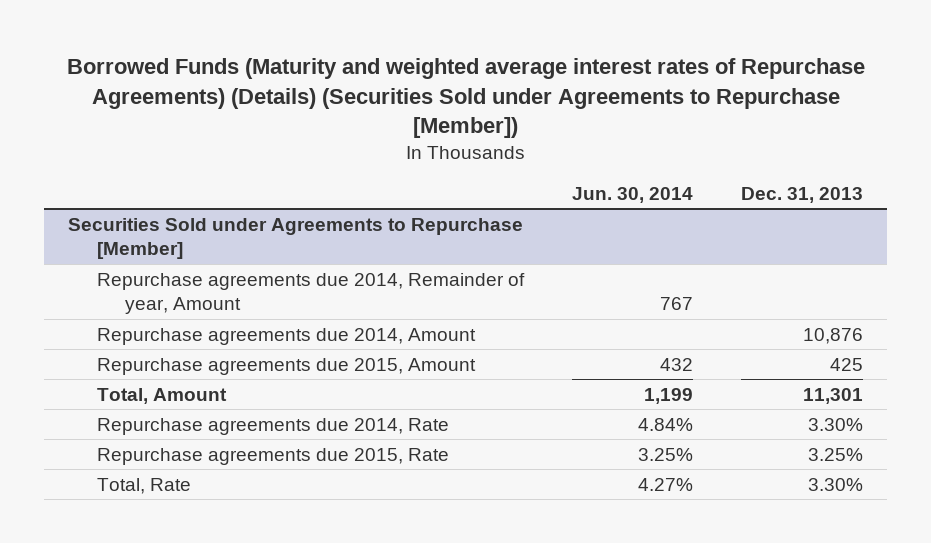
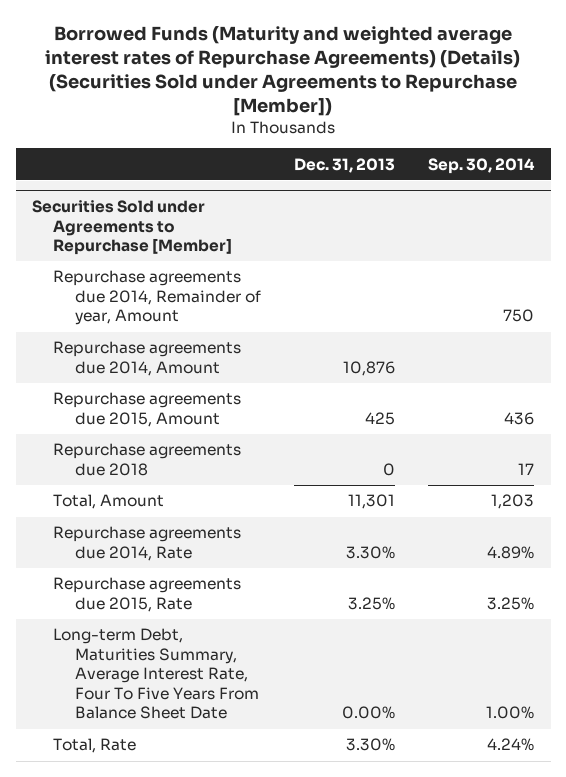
[571,186,693,203] Jun. 30, 2014 -> none
none -> [428,157,536,174] Sep. 30, 2014
none -> [53,443,242,476] Repurchase agreements due 2018
none -> [53,628,259,720] Long-term Debt, Maturities Summary, Average Interest Rate, Four To Five Years From Balance Sheet Date

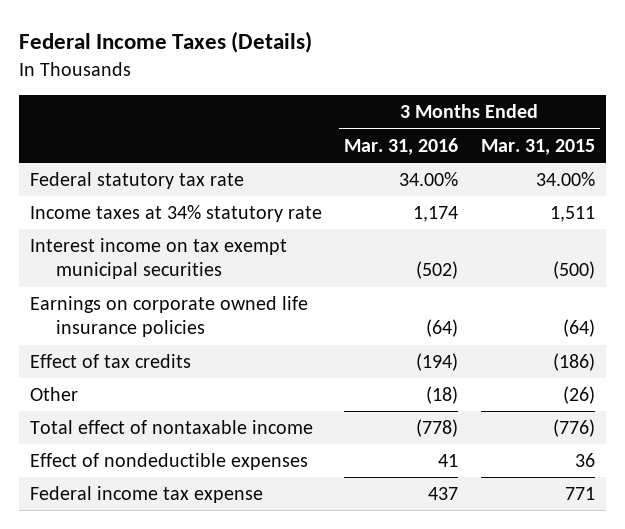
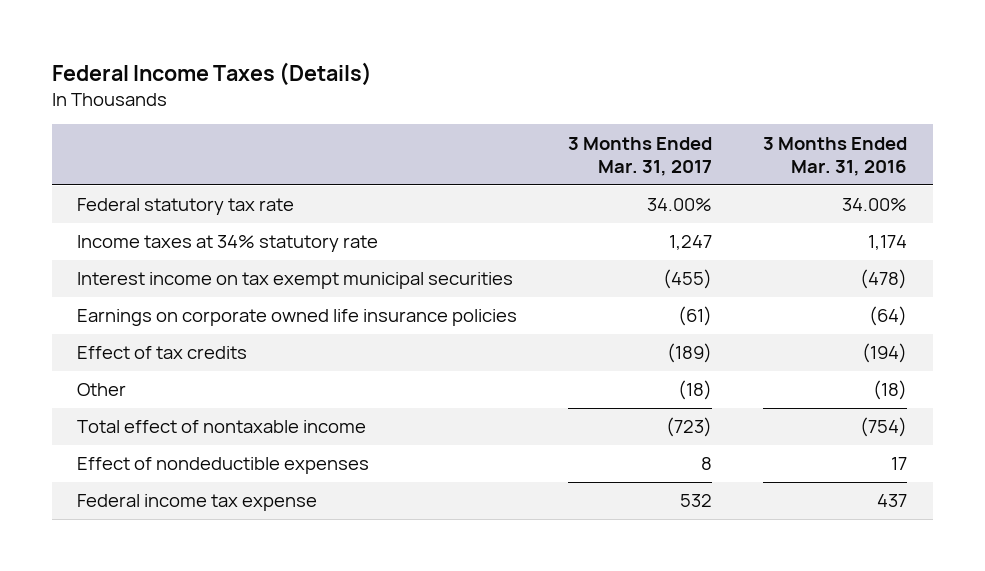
[480,138,595,155] Mar. 31, 2015 -> none
none -> [568,136,713,177] 3 Months Ended Mar. 31, 2017
[416,261,459,280] (502) -> [860,269,908,290] (478)
[416,419,459,438] (778) -> [860,417,908,438] (754)
[438,454,459,468] 41 -> [891,457,908,471] 17

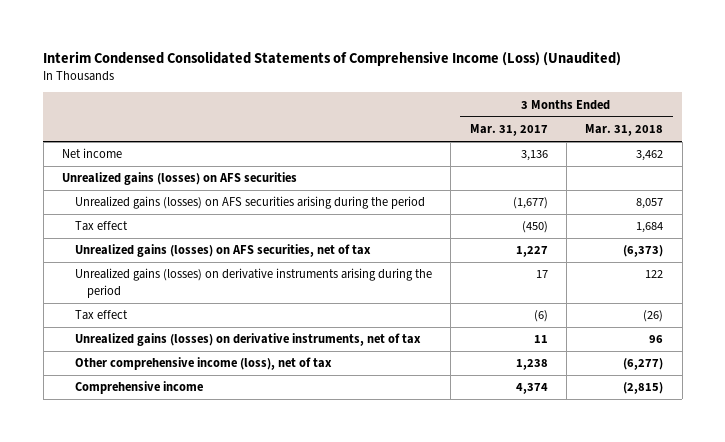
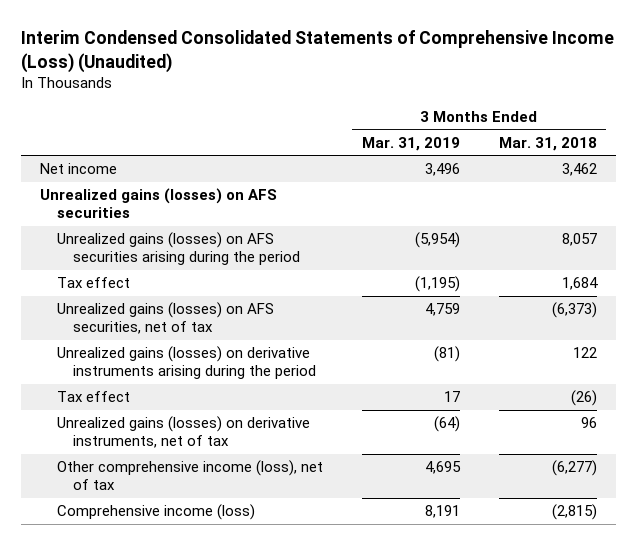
[469,124,548,137] Mar. 31, 2017 -> none
none -> [361,136,460,151] Mar. 31, 2019
[74,381,203,395] Comprehensive income -> [56,504,255,521] Comprehensive income (loss)

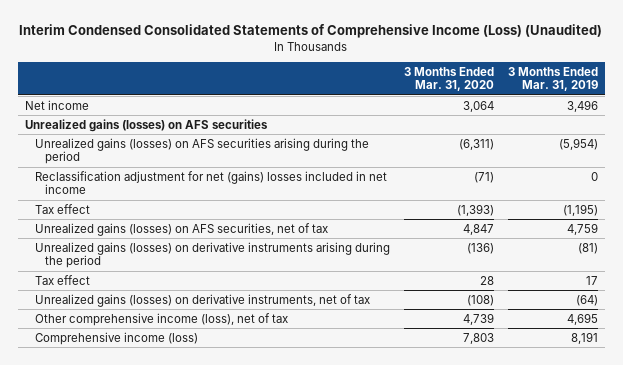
[498,136,597,151] Mar. 31, 2018 -> none
none -> [403,66,494,92] 3 Months Ended Mar. 31, 2020
none -> [34,170,387,195] Reclassification adjustment for net (gains) losses included in net income

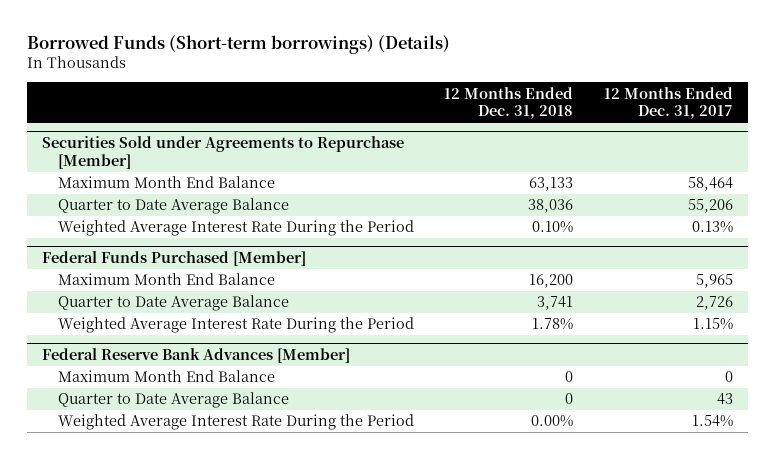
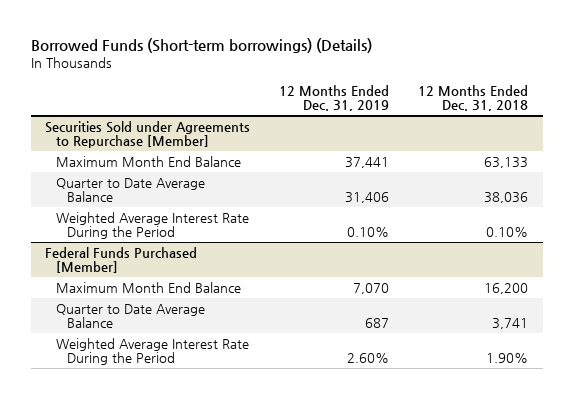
[604,86,734,120] 12 Months Ended Dec. 31, 2017 -> none
none -> [279,84,390,112] 12 Months Ended Dec. 31, 2019
[42,348,351,364] Federal Reserve Bank Advances [Member] -> none
[57,370,275,383] Maximum Month End Balance -> none
[57,392,289,409] Quarter to Date Average Balance -> none
[57,414,414,431] Weighted Average Interest Rate During the Period -> none
[532,318,574,331] 1.78% -> [486,353,529,364] 1.90%

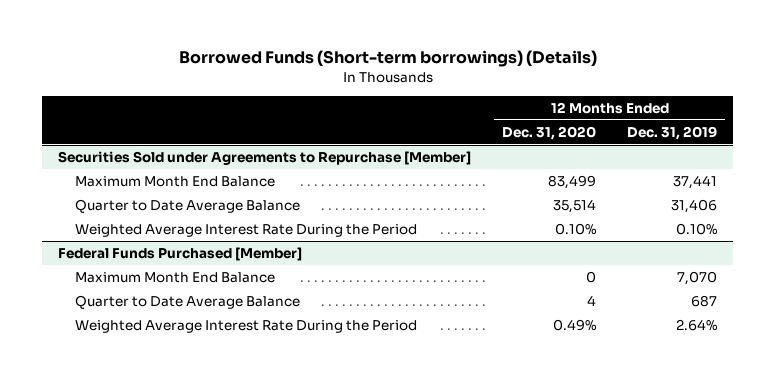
[418,84,529,112] 12 Months Ended Dec. 31, 2018 -> none
none -> [502,125,597,140] Dec. 31, 2020
[347,353,390,364] 2.60% -> [676,319,718,332] 2.64%

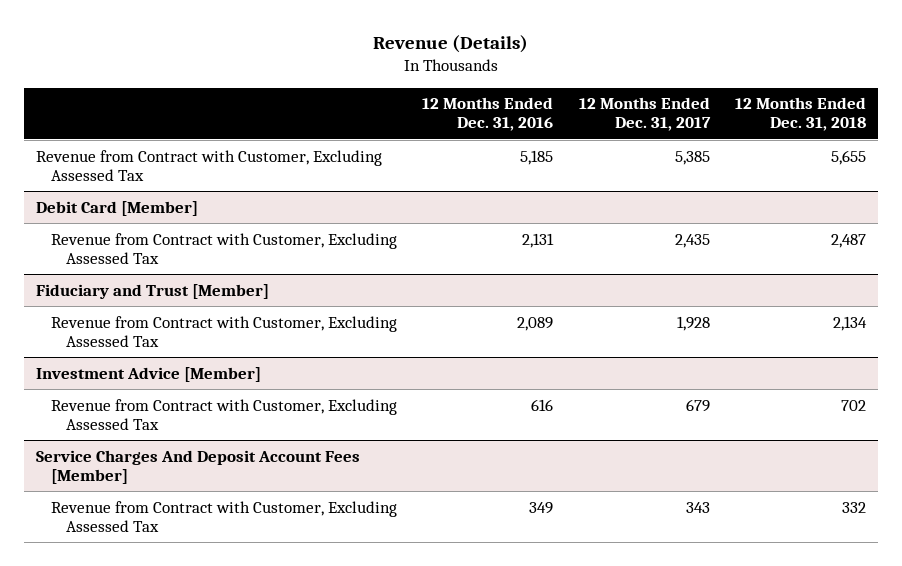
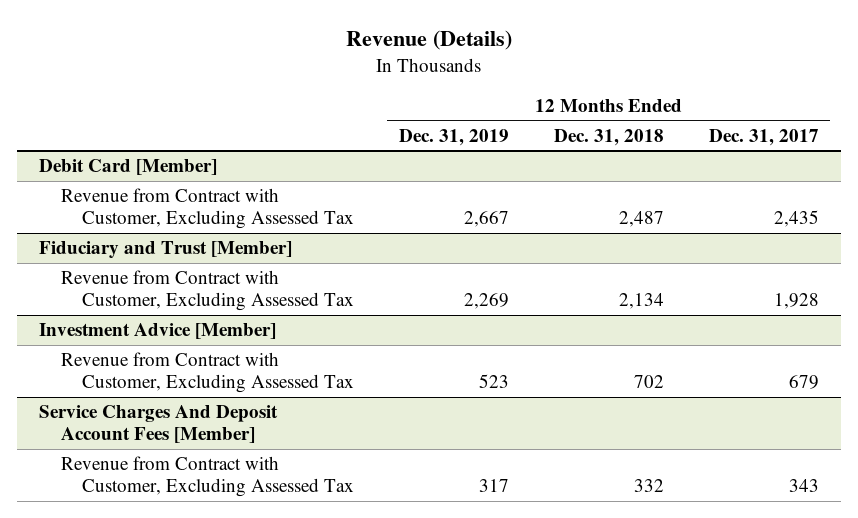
[422,97,554,132] 12 Months Ended Dec. 31, 2016 -> none
none -> [398,128,509,146] Dec. 31, 2019
[36,149,383,181] Revenue from Contract with Customer, Excluding Assessed Tax -> none

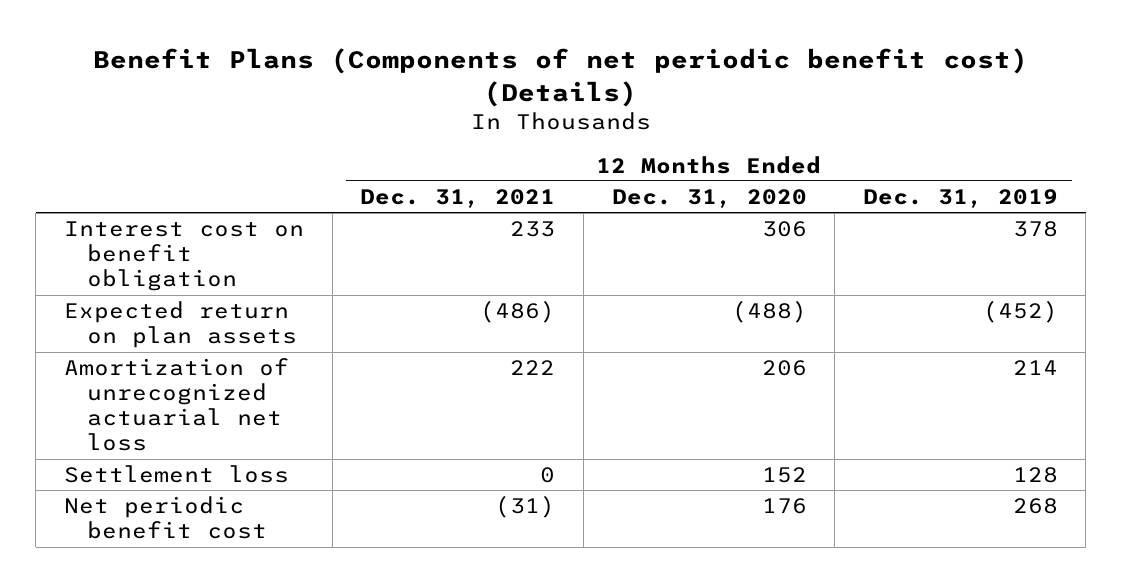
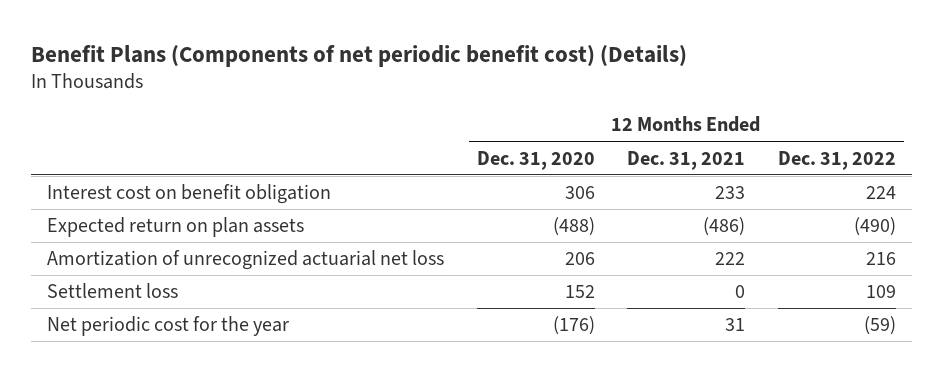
[862,188,1058,208] Dec. 31, 2019 -> none
none -> [777,150,896,170] Dec. 31, 2022
[64,495,267,540] Net periodic benefit cost -> [47,316,290,337] Net periodic cost for the year
[495,494,556,518] (31) -> [725,318,746,332] 31
[761,497,807,514] 176 -> [552,316,595,336] (176)

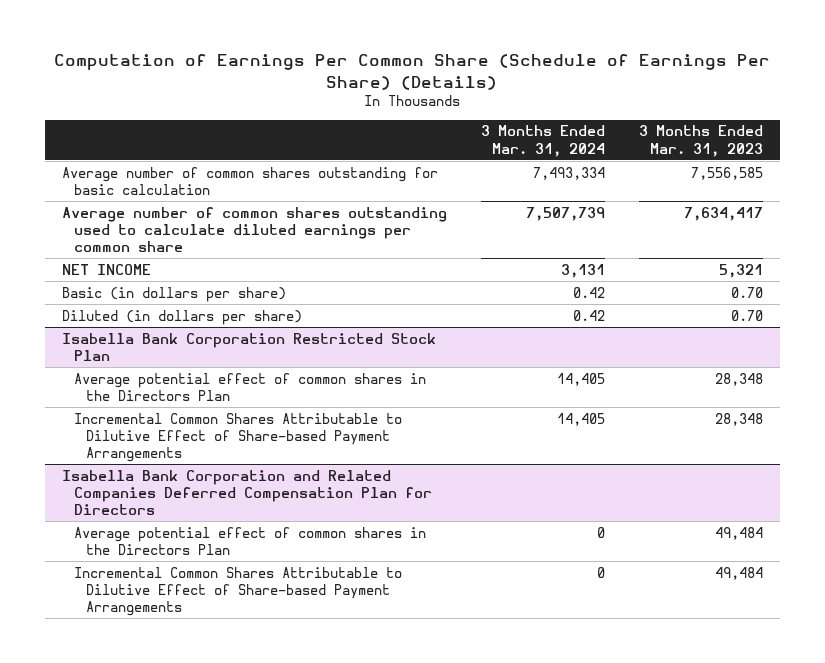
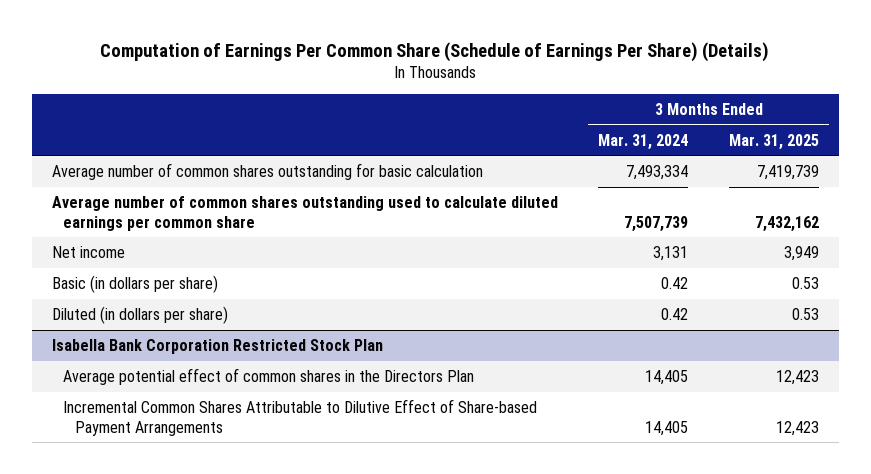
[638,125,763,157] 3 Months Ended Mar. 31, 2023 -> none
none -> [728,133,819,150] Mar. 31, 2025
[62,263,152,275] NET INCOME -> [51,245,125,258] Net income
[62,469,432,516] Isabella Bank Corporation and Related Companies Deferred Compensation Plan for Directors -> none
[73,526,426,555] Average potential effect of common shares in the Directors Plan -> none
[73,566,402,617] Incremental Common Shares Attributable to Dilutive Effect of Share-based Payment Arrangements -> none

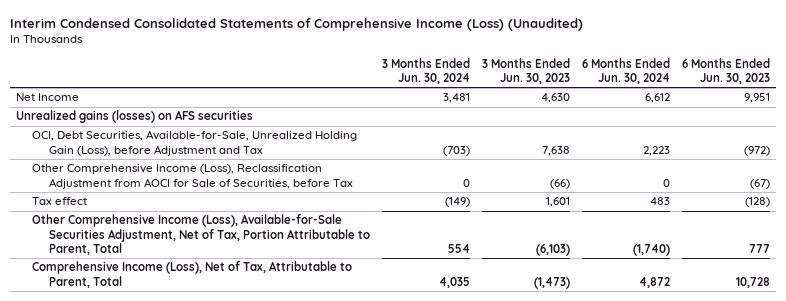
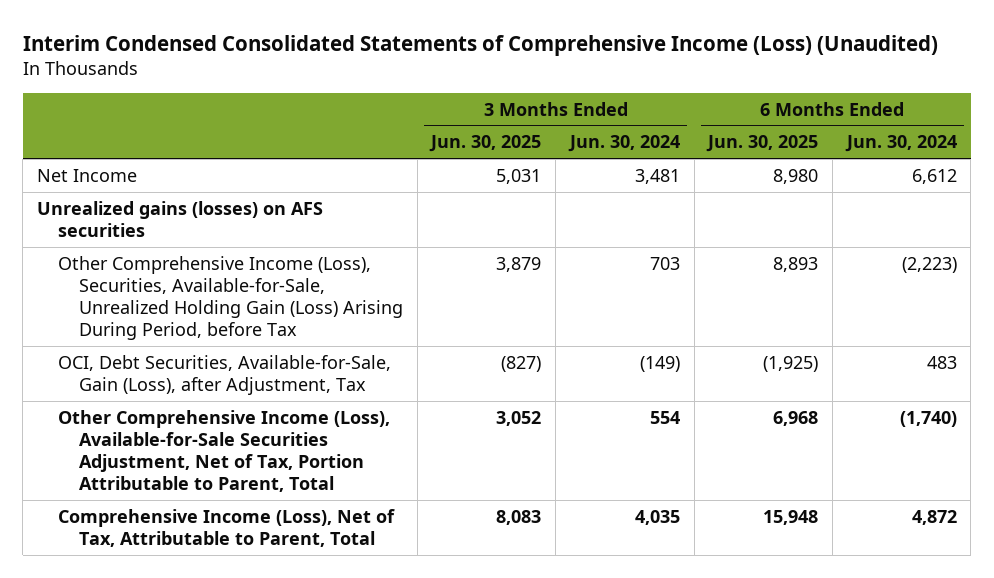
[482,57,571,85] 3 Months Ended Jun. 30, 2023 -> none
[682,57,771,85] 6 Months Ended Jun. 30, 2023 -> none
none -> [429,135,542,153] Jun. 30, 2025
none -> [706,135,819,153] Jun. 30, 2025
[32,164,353,189] Other Comprehensive Income (Loss), Reclassification Adjustment from AOCI for Sale of Securities, before Tax -> none
[32,130,358,156] OCI, Debt Securities, Available-for-Sale, Unrealized Holding Gain (Loss), before Adjustment and Tax -> [57,255,403,340] Other Comprehensive Income (Loss), Securities, Available-for-Sale, Unrealized Holding Gain (Loss) Arising During Period, before Tax
[442,145,470,156] (703) -> [649,256,680,270] 703
[643,145,671,156] 2,223 -> [901,256,957,273] (2,223)
[32,197,88,206] Tax effect -> [57,354,391,395] OCI, Debt Securities, Available-for-Sale, Gain (Loss), after Adjustment, Tax

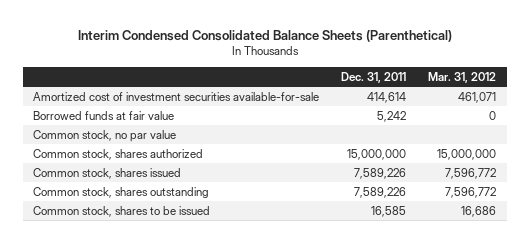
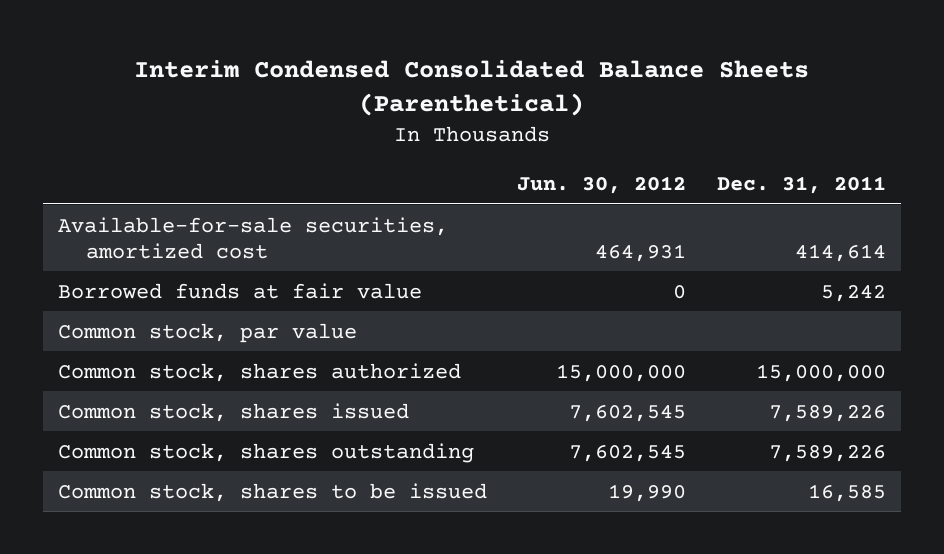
[428,71,497,83] Mar. 31, 2012 -> none
none -> [517,175,687,194] Jun. 30, 2012
[33,91,320,101] Amortized cost of investment securities available-for-sale -> [58,216,449,259] Available-for-sale securities, amortized cost
[33,129,177,142] Common stock, no par value -> [58,322,358,343] Common stock, par value

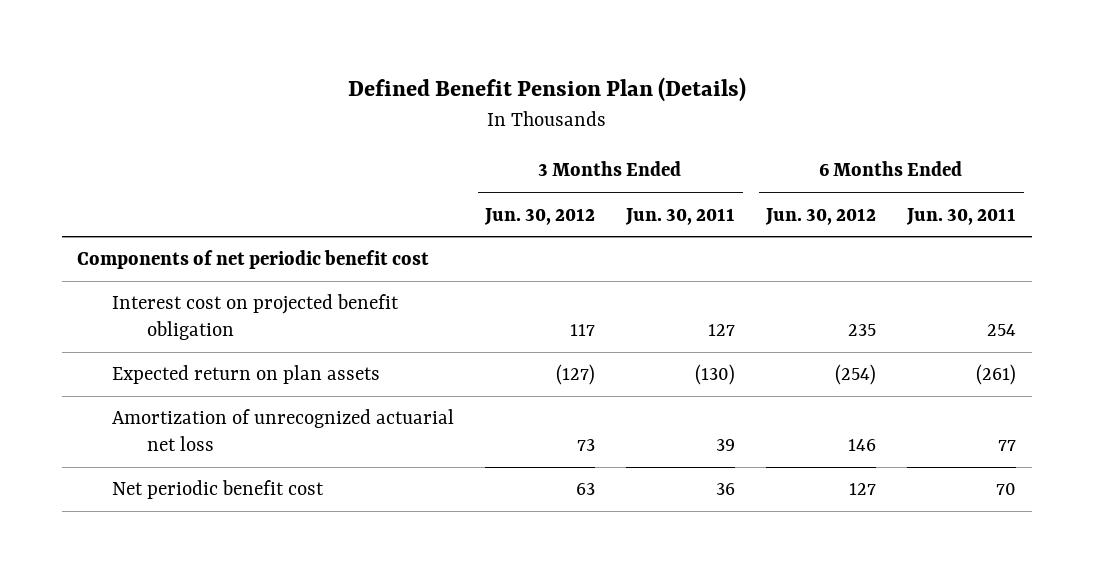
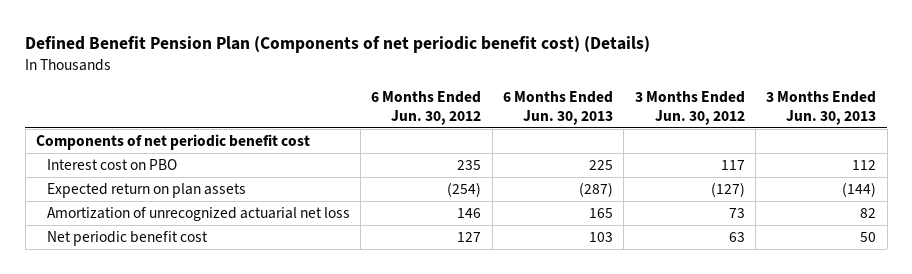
[347,77,746,103] Defined Benefit Pension Plan (Details) -> [25,36,651,54] Defined Benefit Pension Plan (Components of net periodic benefit cost) (Details)
[625,207,736,225] Jun. 30, 2011 -> none
[906,207,1017,225] Jun. 30, 2011 -> none
none -> [503,91,614,125] 6 Months Ended Jun. 30, 2013
none -> [766,91,877,125] 3 Months Ended Jun. 30, 2013
[112,294,400,341] Interest cost on projected benefit obligation -> [46,159,177,171] Interest cost on PBO

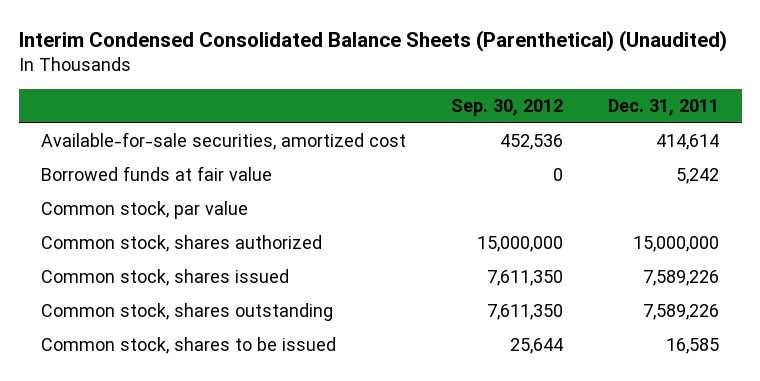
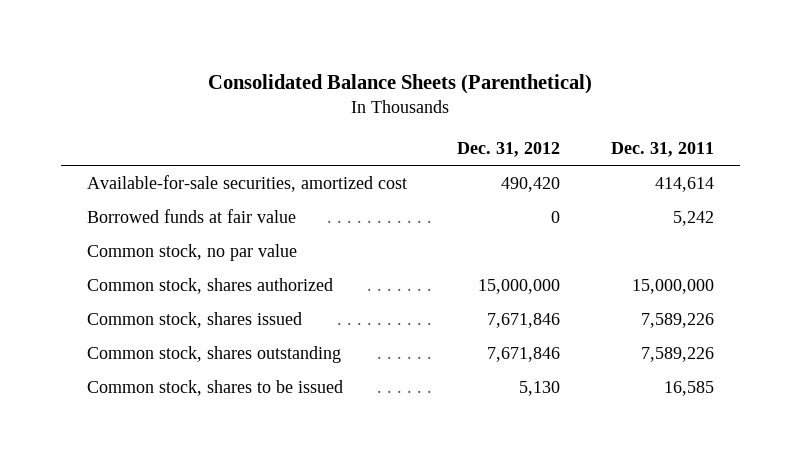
[18,29,727,52] Interim Condensed Consolidated Balance Sheets (Parenthetical) (Unaudited) -> [208,74,593,95] Consolidated Balance Sheets (Parenthetical)
[451,99,564,117] Sep. 30, 2012 -> none
none -> [457,141,561,157] Dec. 31, 2012
[41,201,249,220] Common stock, par value -> [86,243,297,261] Common stock, no par value

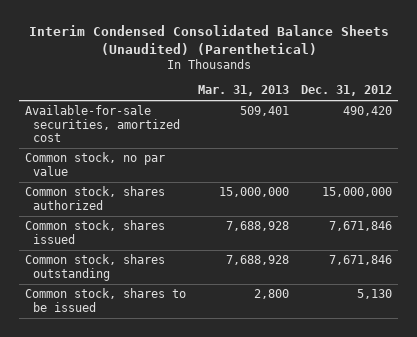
[208,74,593,95] Consolidated Balance Sheets (Parenthetical) -> [28,25,389,55] Interim Condensed Consolidated Balance Sheets (Unaudited) (Parenthetical)
[611,141,715,157] Dec. 31, 2011 -> none
none -> [198,85,290,97] Mar. 31, 2013
[86,208,296,223] Borrowed funds at fair value -> none

